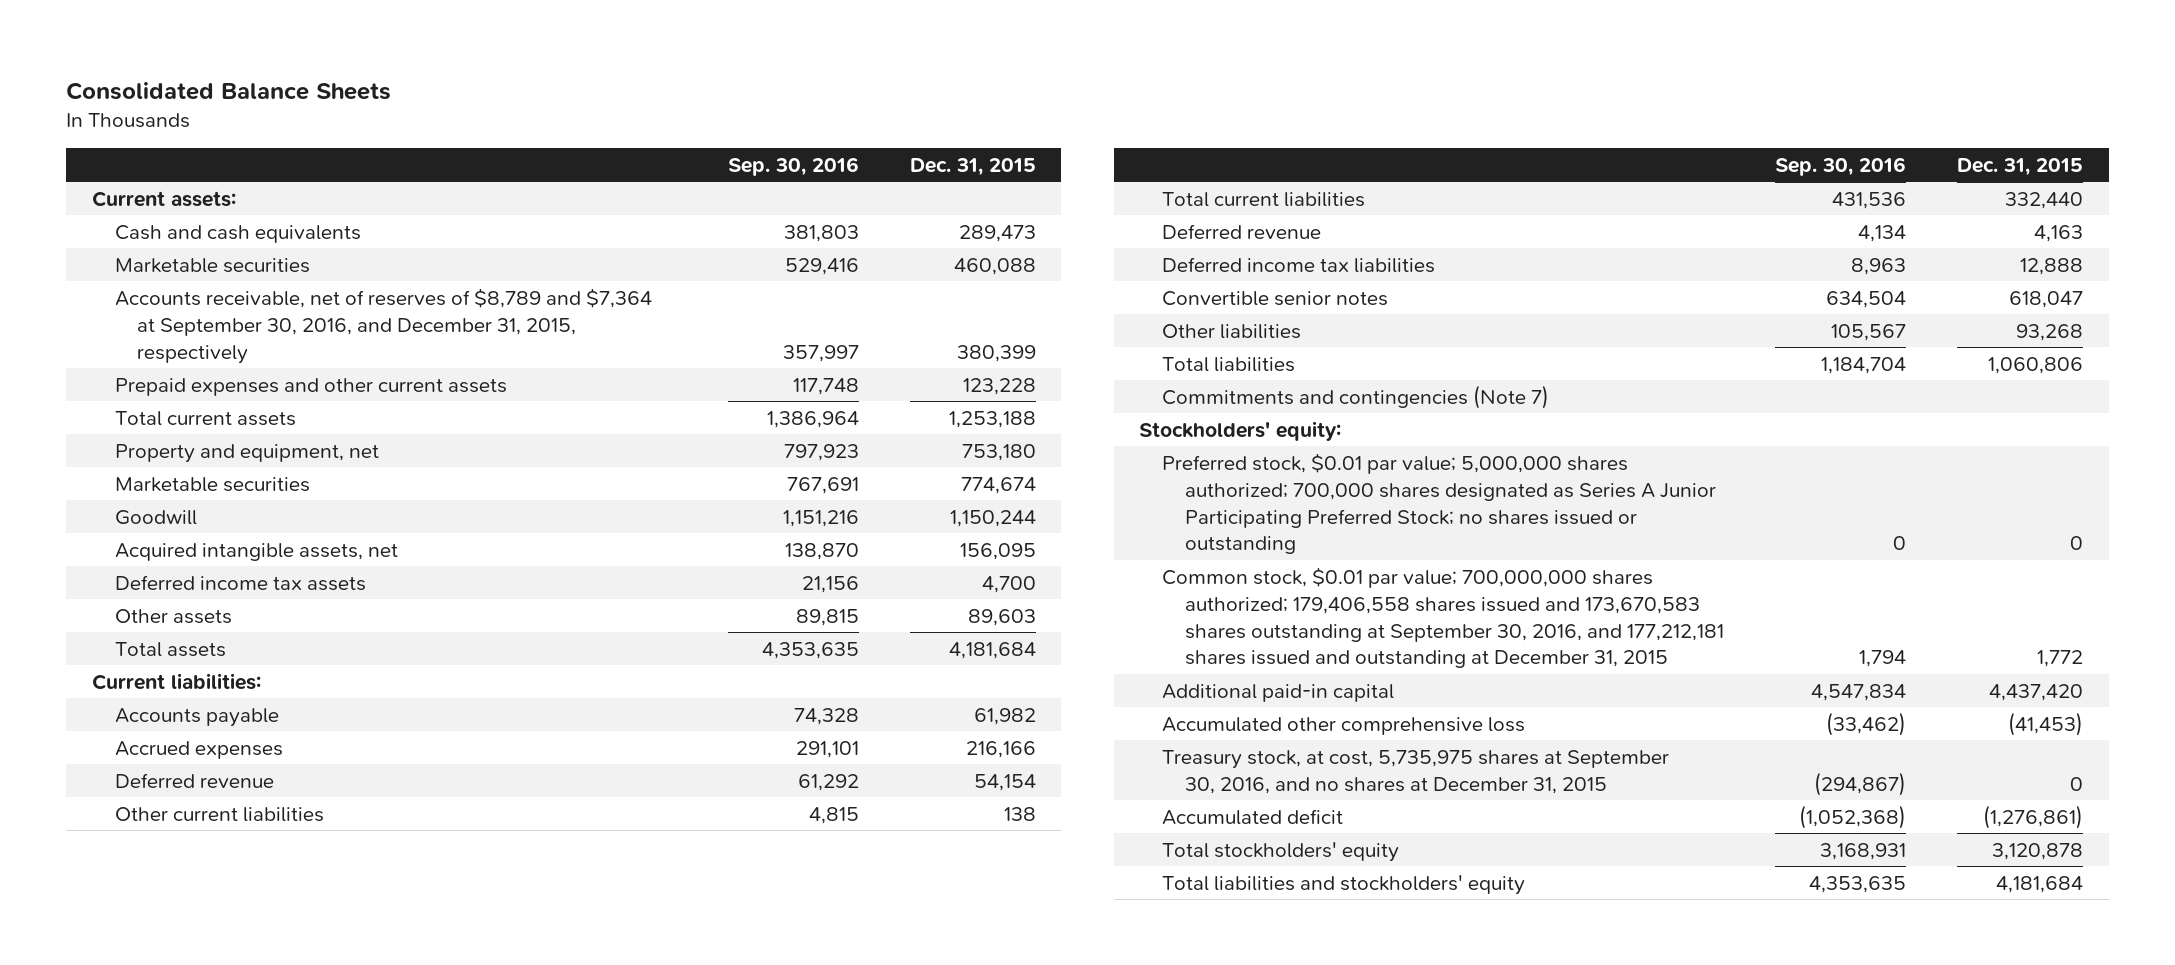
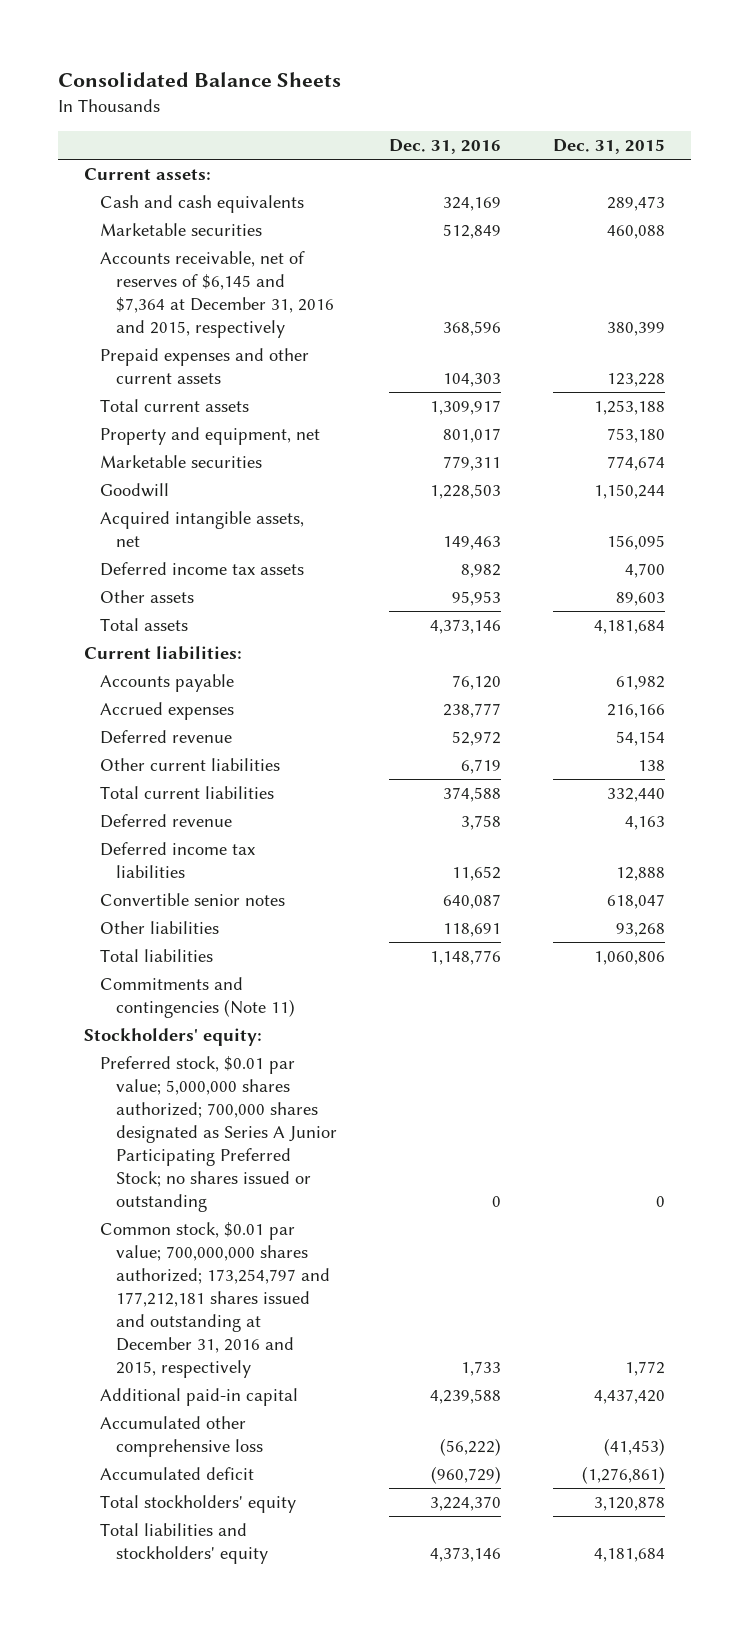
[727,156,859,176] Sep. 30, 2016 -> none
none -> [388,138,501,154] Dec. 31, 2016
[114,287,652,364] Accounts receivable, net of reserves of $8,789 and $7,364 at September 30, 2016, and December 31, 2015, respectively -> [99,251,334,338] Accounts receivable, net of reserves of $6,145 and $7,364 at December 31, 2016 and 2015, respectively
[1162,384,1550,409] Commitments and contingencies (Note 7) -> [99,977,295,1019] Commitments and contingencies (Note 11)
[1162,566,1724,669] Common stock, $0.01 par value; 700,000,000 shares authorized; 179,406,558 shares issued and 173,670,583 shares outstanding at September 30, 2016, and 177,212,181 shares issued and outstanding at December 31, 2015 -> [99,1222,330,1378] Common stock, $0.01 par value; 700,000,000 shares authorized; 173,254,797 and 177,212,181 shares issued and outstanding at December 31, 2016 and 2015, respectively
[1162,749,1670,794] Treasury stock, at cost, 5,735,975 shares at September 30, 2016, and no shares at December 31, 2015 -> none

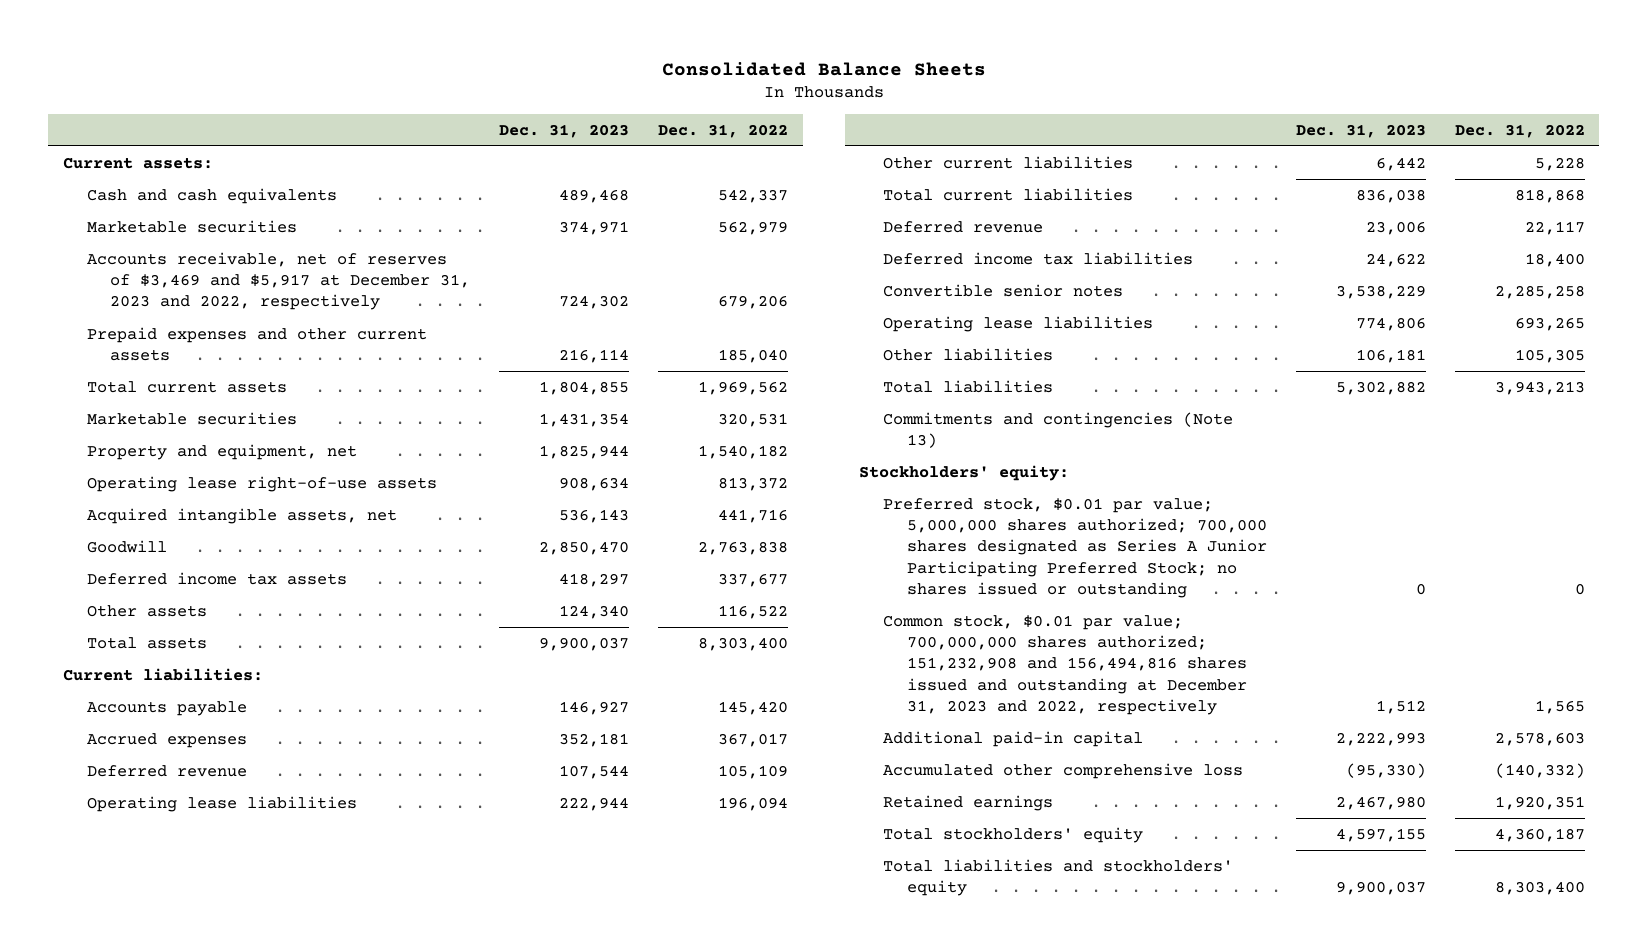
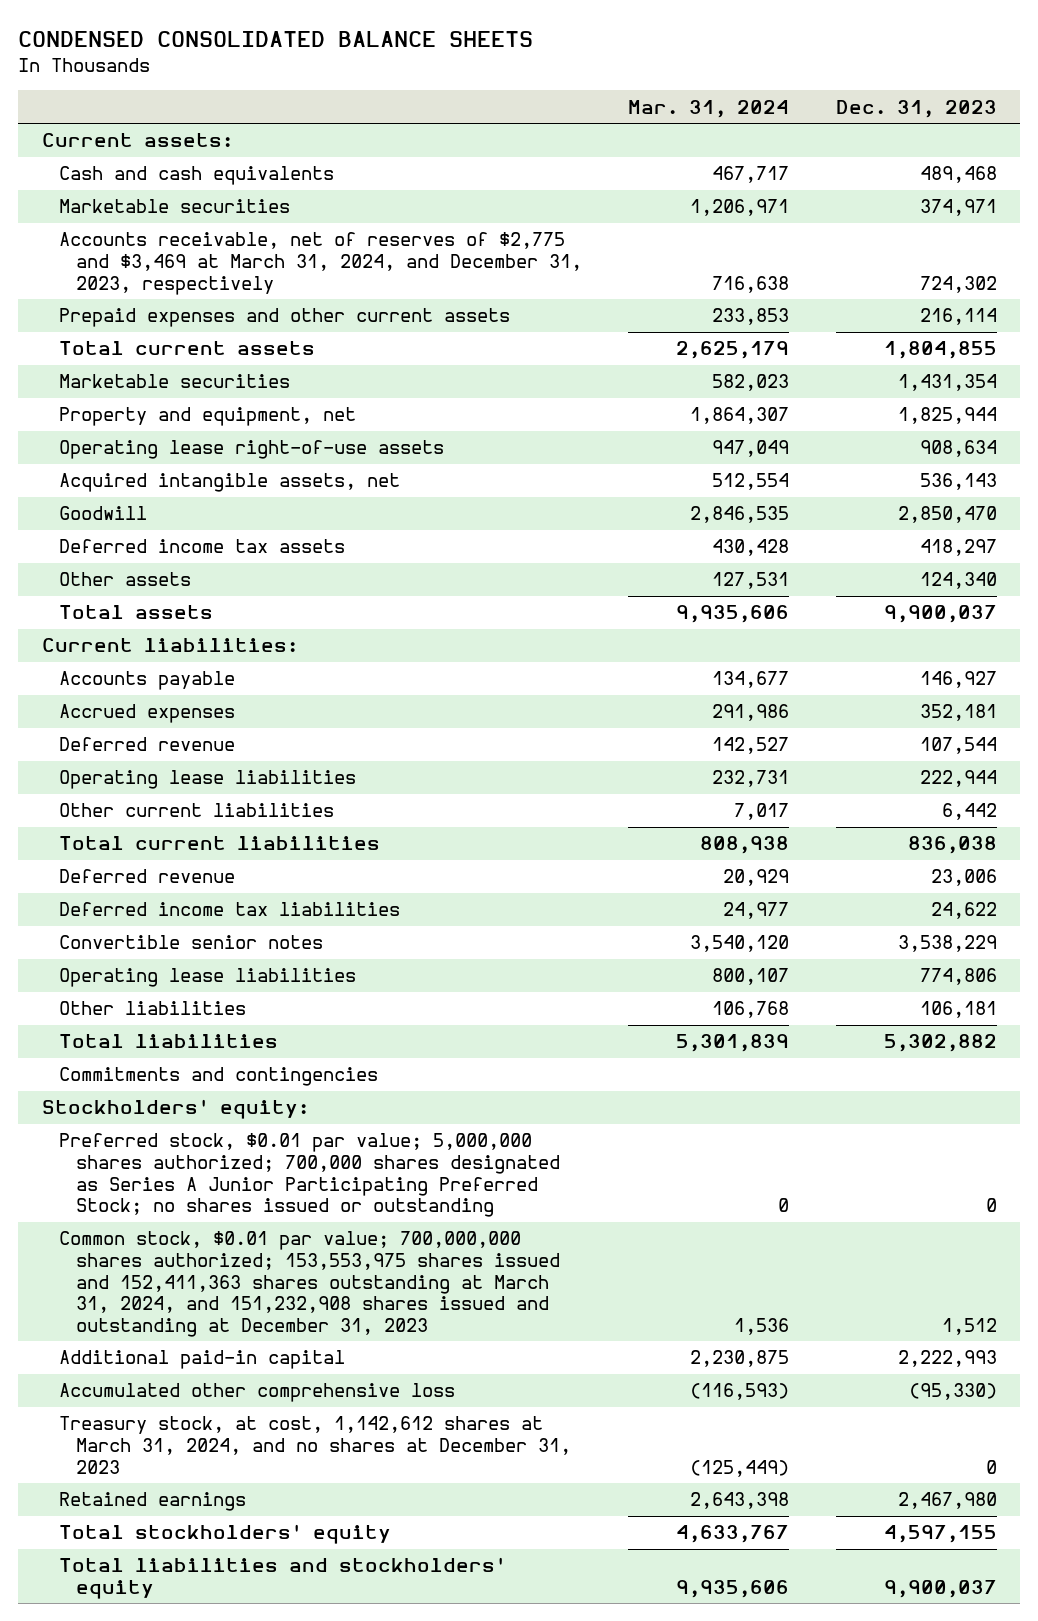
[661,61,986,76] Consolidated Balance Sheets -> [18,31,534,48] CONDENSED CONSOLIDATED BALANCE SHEETS
[658,123,789,138] Dec. 31, 2022 -> none
none -> [628,99,790,118] Mar. 31, 2024
[86,251,471,311] Accounts receivable, net of reserves of $3,469 and $5,917 at December 31, 2023 and 2022, respectively -> [58,232,582,295] Accounts receivable, net of reserves of $2,775 and $3,469 at March 31, 2024, and December 31, 2023, respectively
[882,411,1233,449] Commitments and contingencies (Note 13) -> [58,1067,378,1087] Commitments and contingencies
[882,614,1247,716] Common stock, $0.01 par value; 700,000,000 shares authorized; 151,232,908 and 156,494,816 shares issued and outstanding at December 31, 2023 and 2022, respectively -> [58,1231,560,1337] Common stock, $0.01 par value; 700,000,000 shares authorized; 153,553,975 shares issued and 152,411,363 shares outstanding at March 31, 2024, and 151,232,908 shares issued and outstanding at December 31, 2023
none -> [58,1416,571,1474] Treasury stock, at cost, 1,142,612 shares at March 31, 2024, and no shares at December 31, 2023

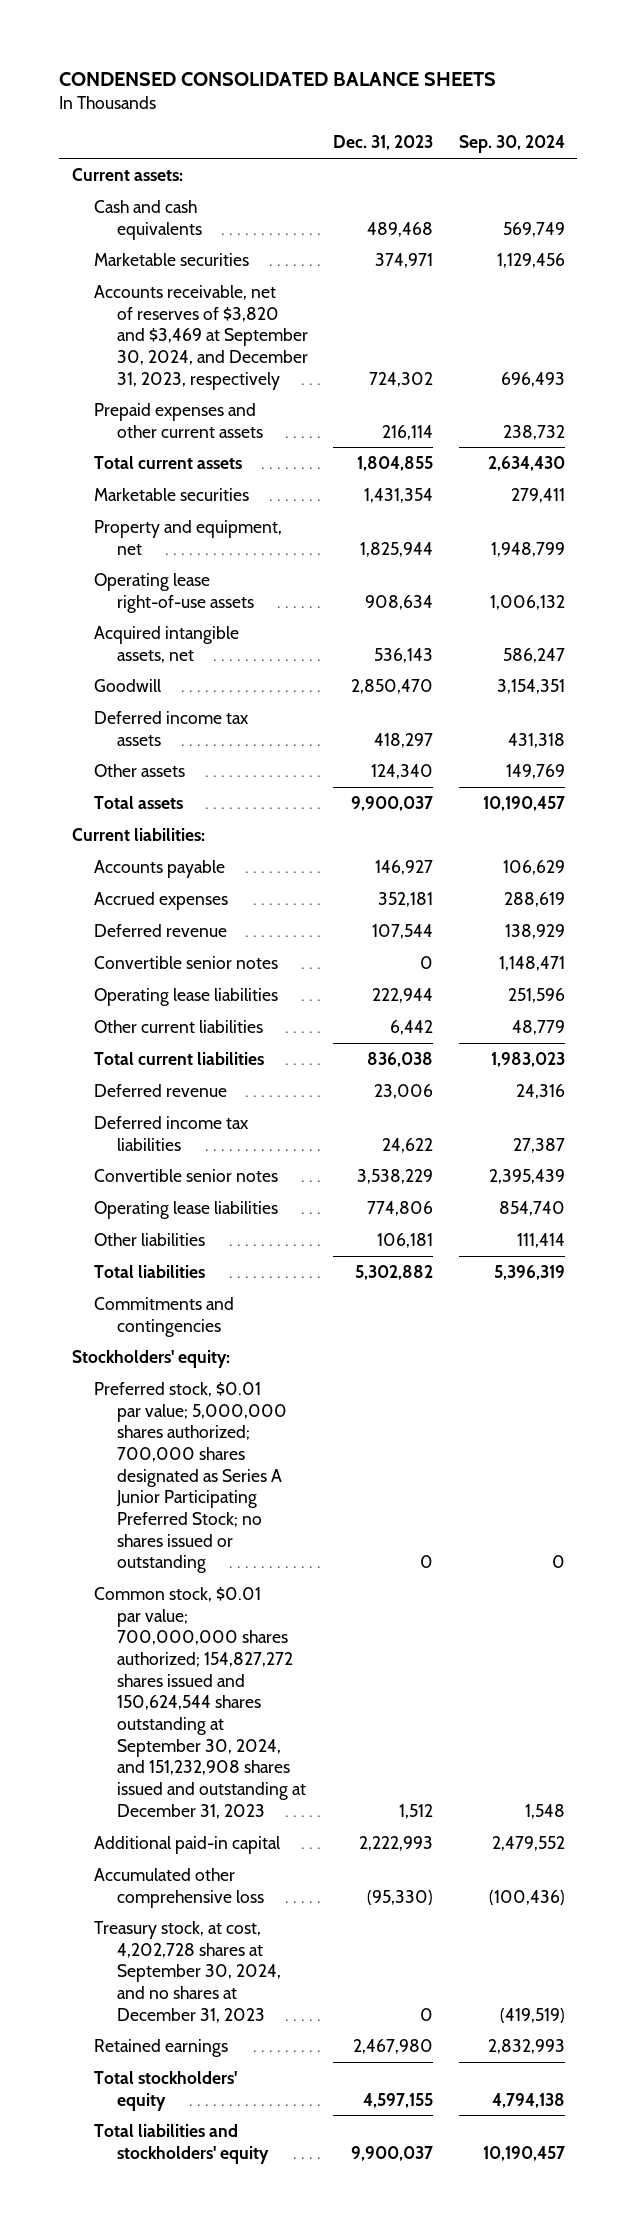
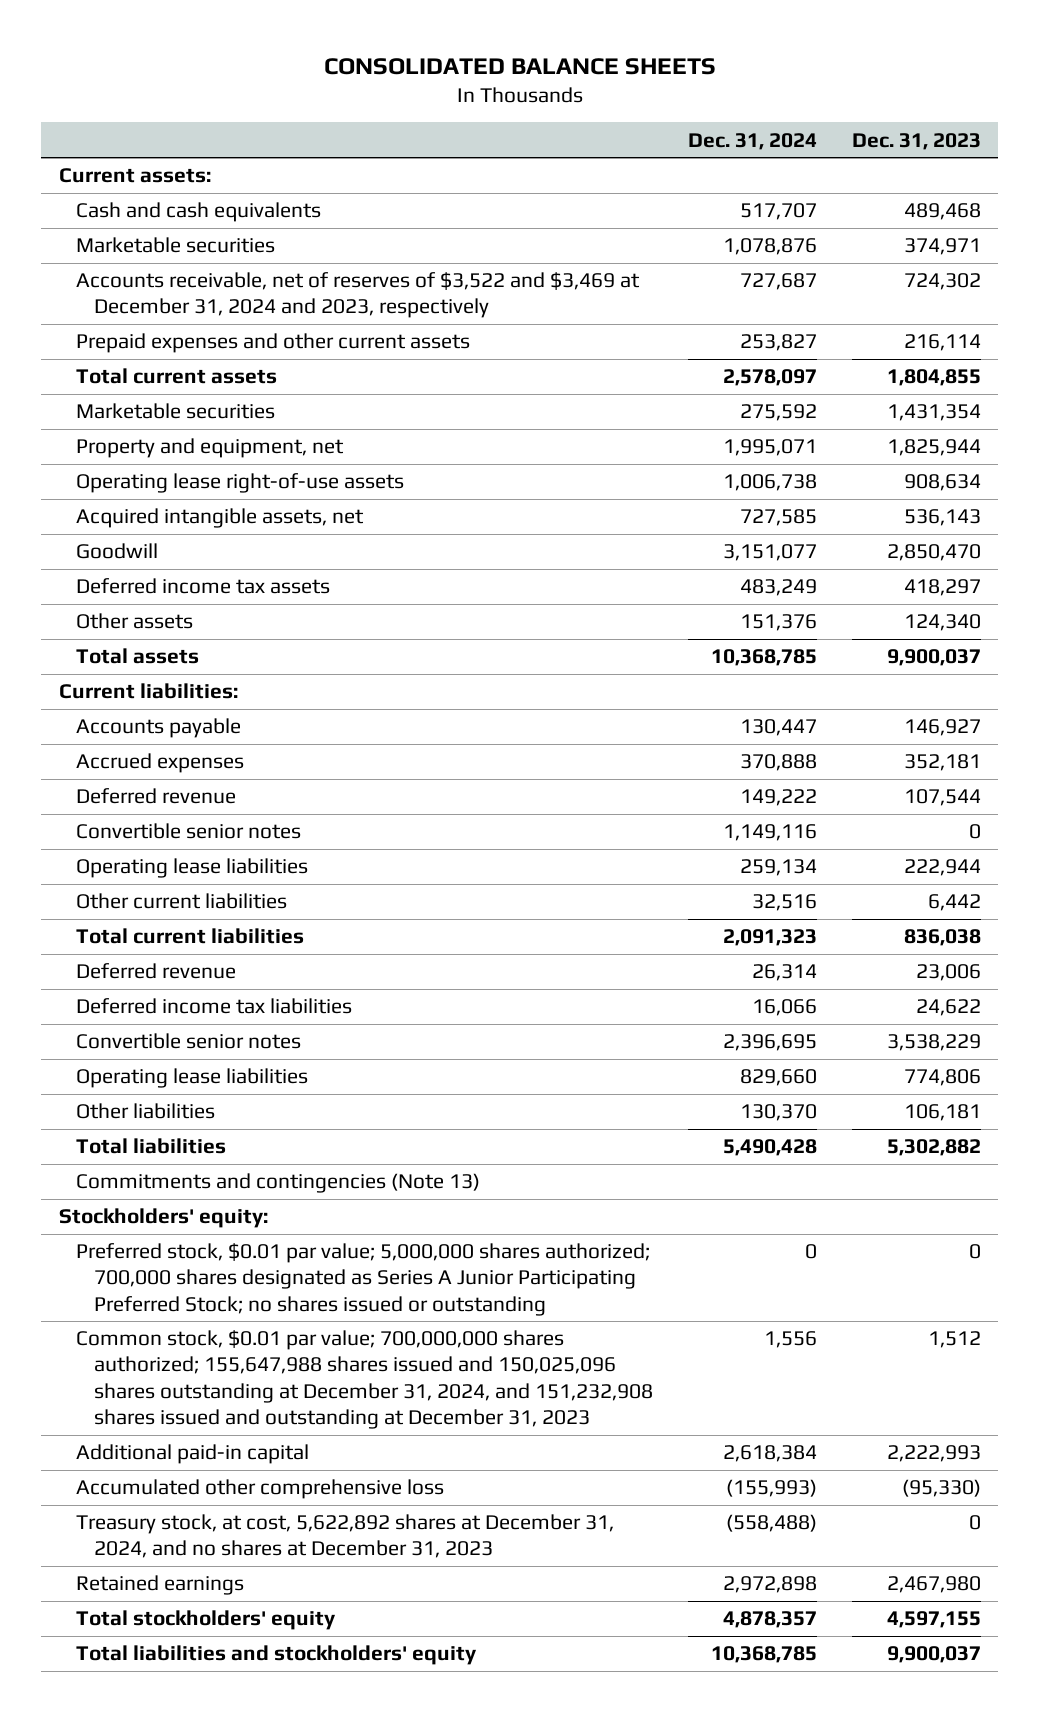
[59,71,497,86] CONDENSED CONSOLIDATED BALANCE SHEETS -> [323,57,716,75] CONSOLIDATED BALANCE SHEETS
[458,135,565,154] Sep. 30, 2024 -> none
none -> [687,132,817,150] Dec. 31, 2024
[94,284,309,390] Accounts receivable, net of reserves of $3,820 and $3,469 at September 30, 2024, and December 31, 2023, respectively -> [76,272,641,319] Accounts receivable, net of reserves of $3,522 and $3,469 at December 31, 2024 and 2023, respectively
[94,1296,235,1337] Commitments and contingencies -> [76,1173,481,1194] Commitments and contingencies (Note 13)
[94,1586,307,1819] Common stock, $0.01 par value; 700,000,000 shares authorized; 154,827,272 shares issued and 150,624,544 shares outstanding at September 30, 2024, and 151,232,908 shares issued and outstanding at December 31, 2023 -> [76,1330,653,1430] Common stock, $0.01 par value; 700,000,000 shares authorized; 155,647,988 shares issued and 150,025,096 shares outstanding at December 31, 2024, and 151,232,908 shares issued and outstanding at December 31, 2023
[94,1920,282,2023] Treasury stock, at cost, 4,202,728 shares at September 30, 2024, and no shares at December 31, 2023 -> [76,1514,615,1559] Treasury stock, at cost, 5,622,892 shares at December 31, 2024, and no shares at December 31, 2023

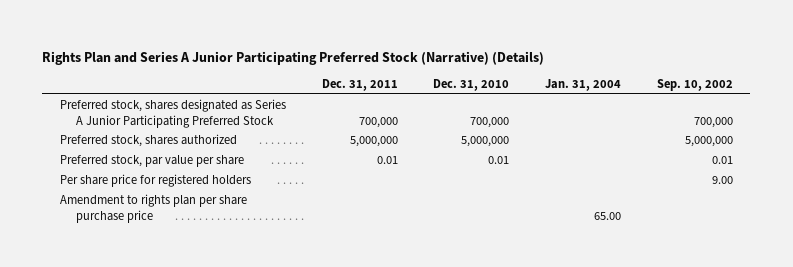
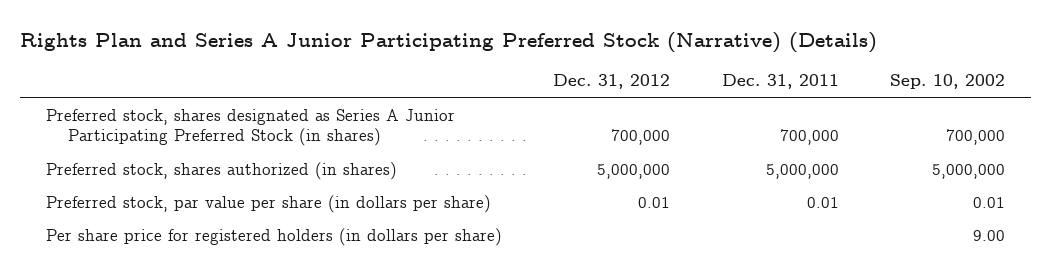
[433,78,510,91] Dec. 31, 2010 -> none
[545,78,622,91] Jan. 31, 2004 -> none
none -> [553,74,671,90] Dec. 31, 2012
[60,193,248,223] Amendment to rights plan per share purchase price -> none
[60,98,287,128] Preferred stock, shares designated as Series A Junior Participating Preferred Stock -> [45,108,455,147] Preferred stock, shares designated as Series A Junior Participating Preferred Stock (in shares)
[60,133,238,147] Preferred stock, shares authorized -> [45,161,397,180] Preferred stock, shares authorized (in shares)
[60,154,245,167] Preferred stock, par value per share -> [45,194,491,213] Preferred stock, par value per share (in dollars per share)
[60,173,252,187] Per share price for registered holders -> [45,227,502,246] Per share price for registered holders (in dollars per share)

